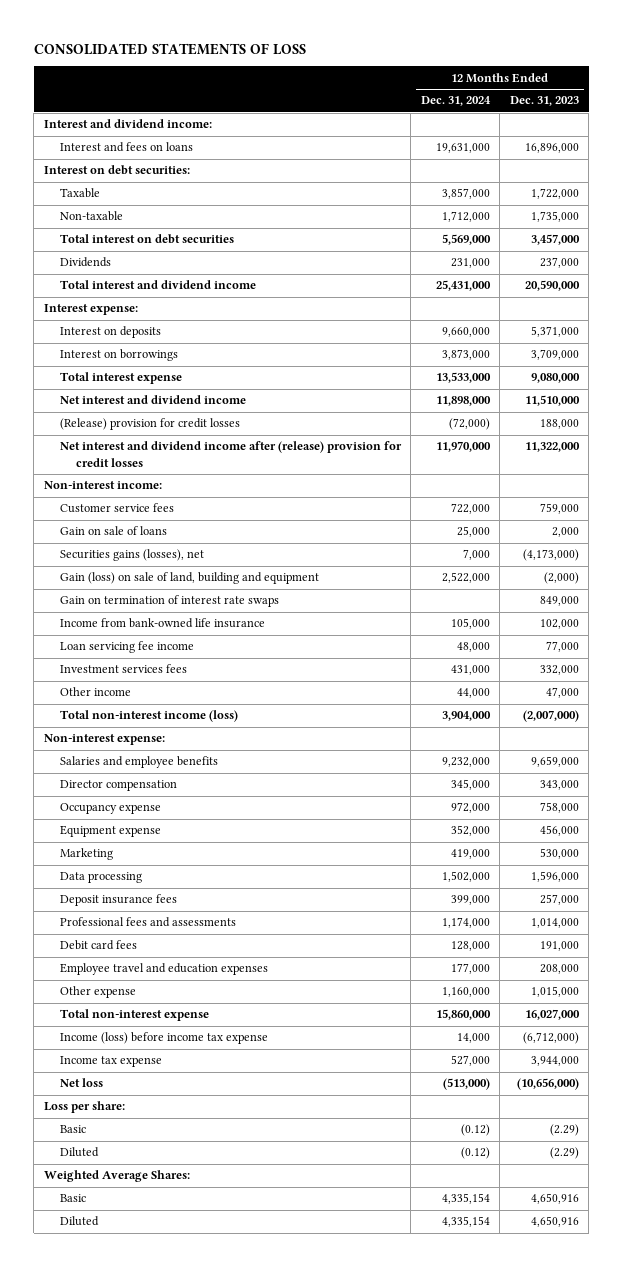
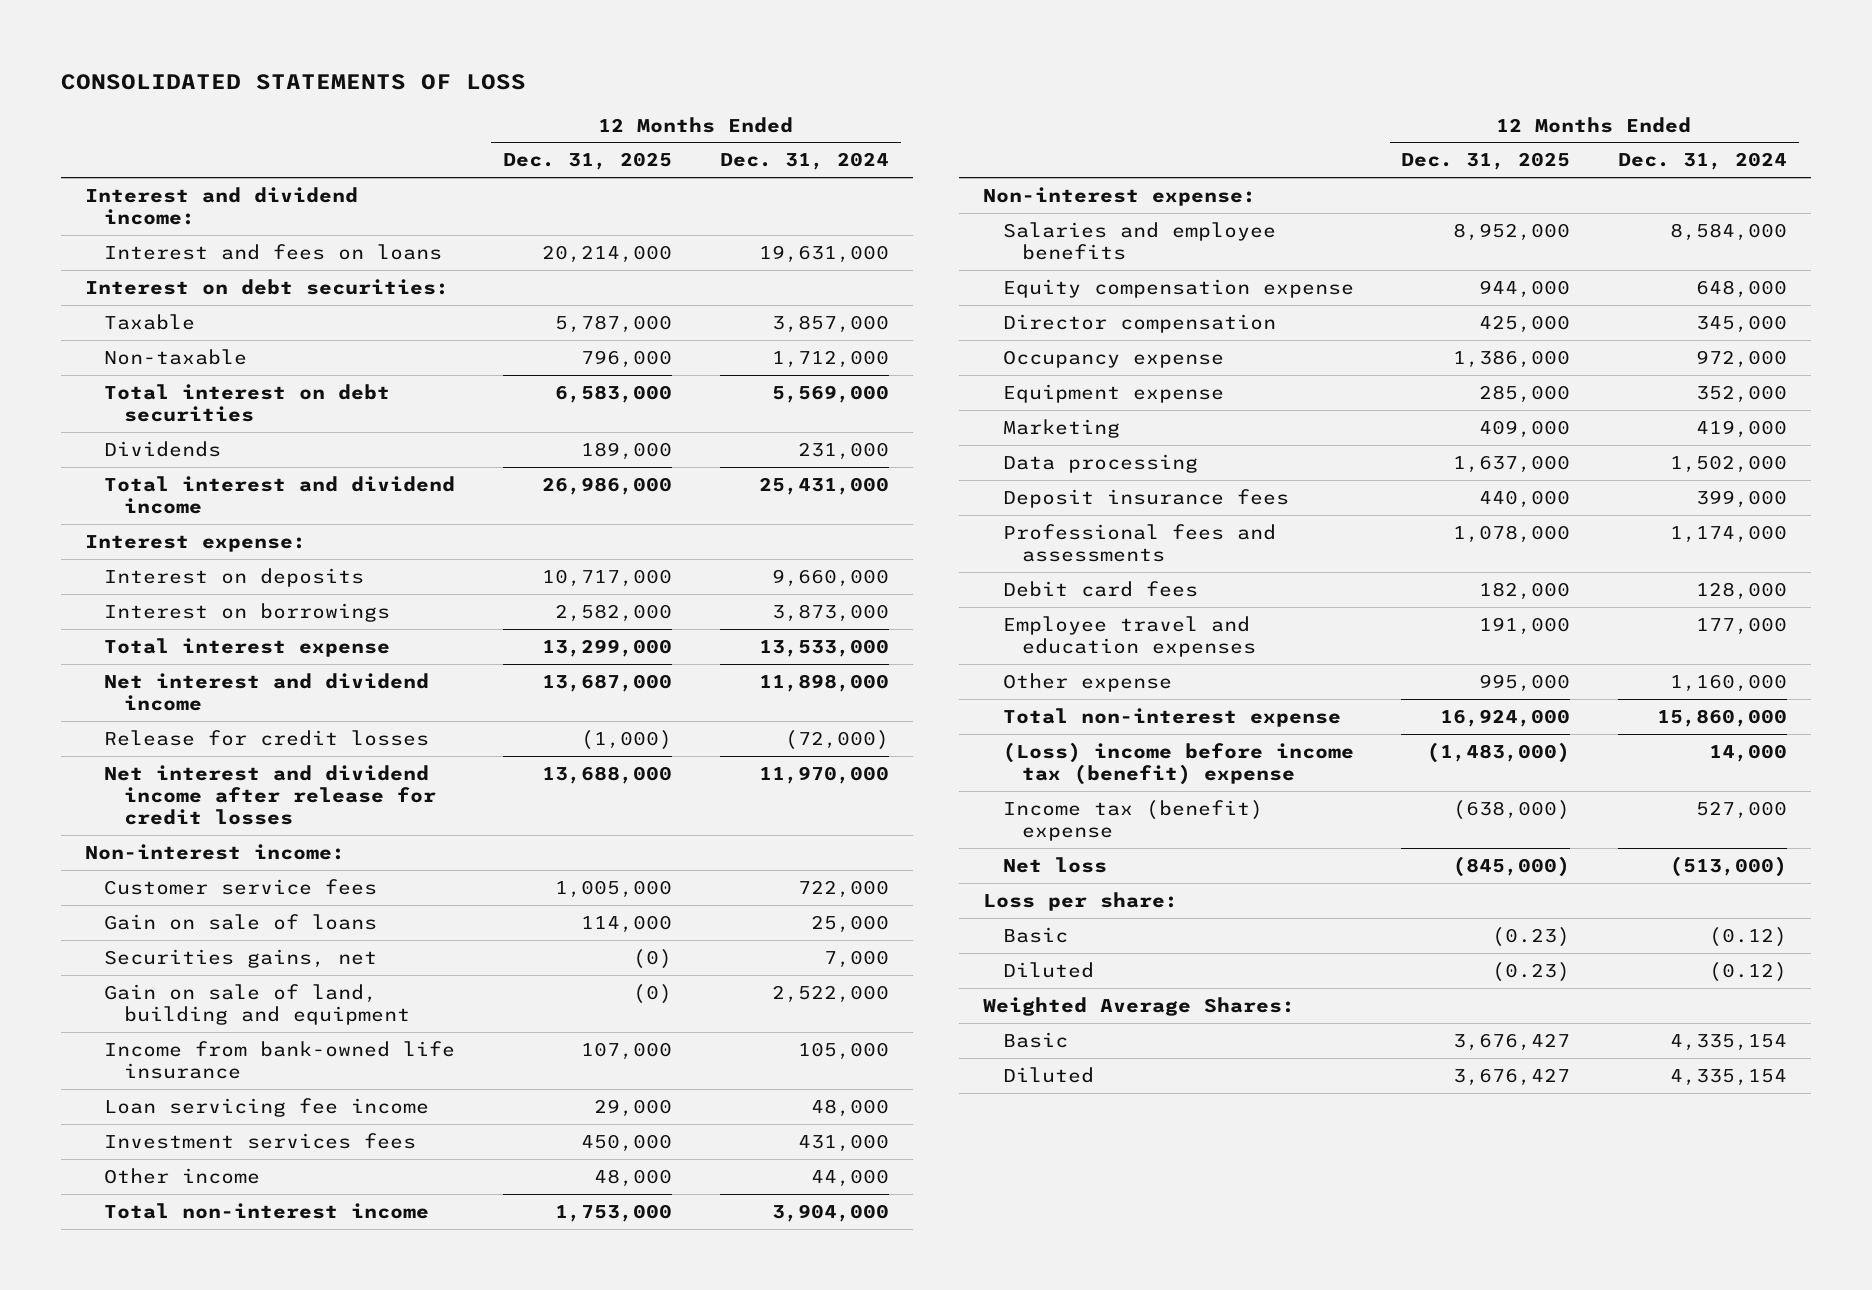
[509,96,579,107] Dec. 31, 2023 -> none
none -> [503,152,673,171] Dec. 31, 2025
[59,418,240,431] (Release) provision for credit losses -> [104,729,430,746] Release for credit losses
[59,441,402,467] Net interest and dividend income after (release) provision for credit losses -> [104,764,436,826] Net interest and dividend income after release for credit losses
[59,595,279,608] Gain on termination of interest rate swaps -> none
[59,549,204,562] Securities gains (losses), net -> [104,948,378,968] Securities gains, net
[59,572,319,585] Gain (loss) on sale of land, building and equipment -> [104,983,410,1026] Gain on sale of land, building and equipment
[59,710,238,723] Total non-interest income (loss) -> [104,1202,430,1219] Total non-interest income
[441,757,490,768] 9,232,000 -> [1670,222,1788,241] 8,584,000
none -> [1002,278,1354,298] Equity compensation expense
[59,1032,268,1045] Income (loss) before income tax expense -> [1002,741,1354,786] (Loss) income before income tax (benefit) expense
[59,1056,162,1068] Income tax expense -> [1002,799,1263,842] Income tax (benefit) expense

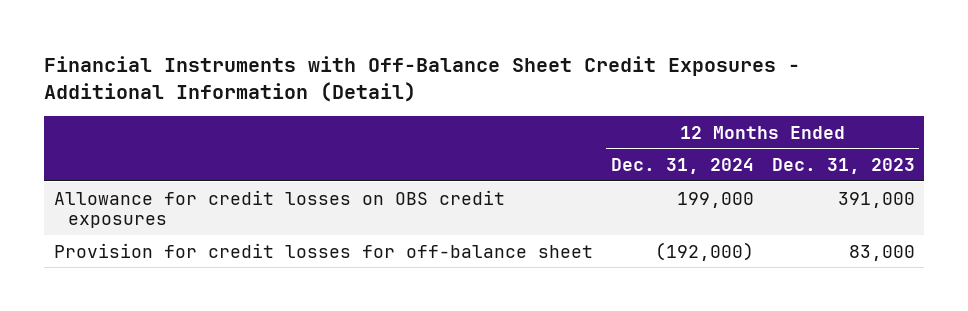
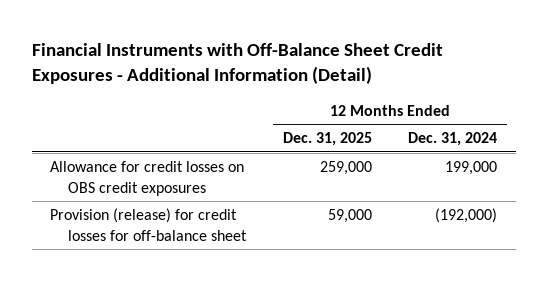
[771,158,915,175] Dec. 31, 2023 -> none
none -> [282,132,372,147] Dec. 31, 2025
[53,242,593,258] Provision for credit losses for off-balance sheet -> [49,207,247,241] Provision (release) for credit losses for off-balance sheet

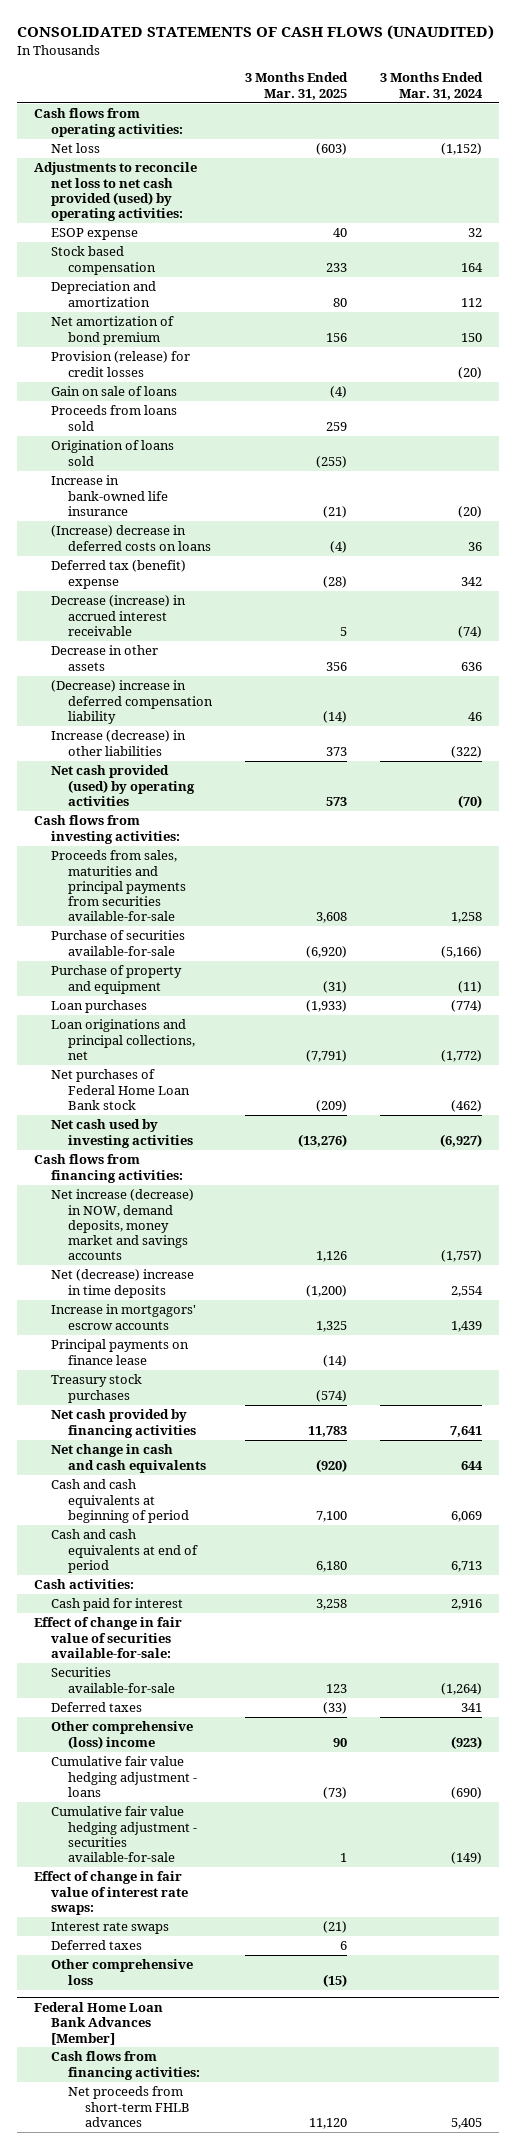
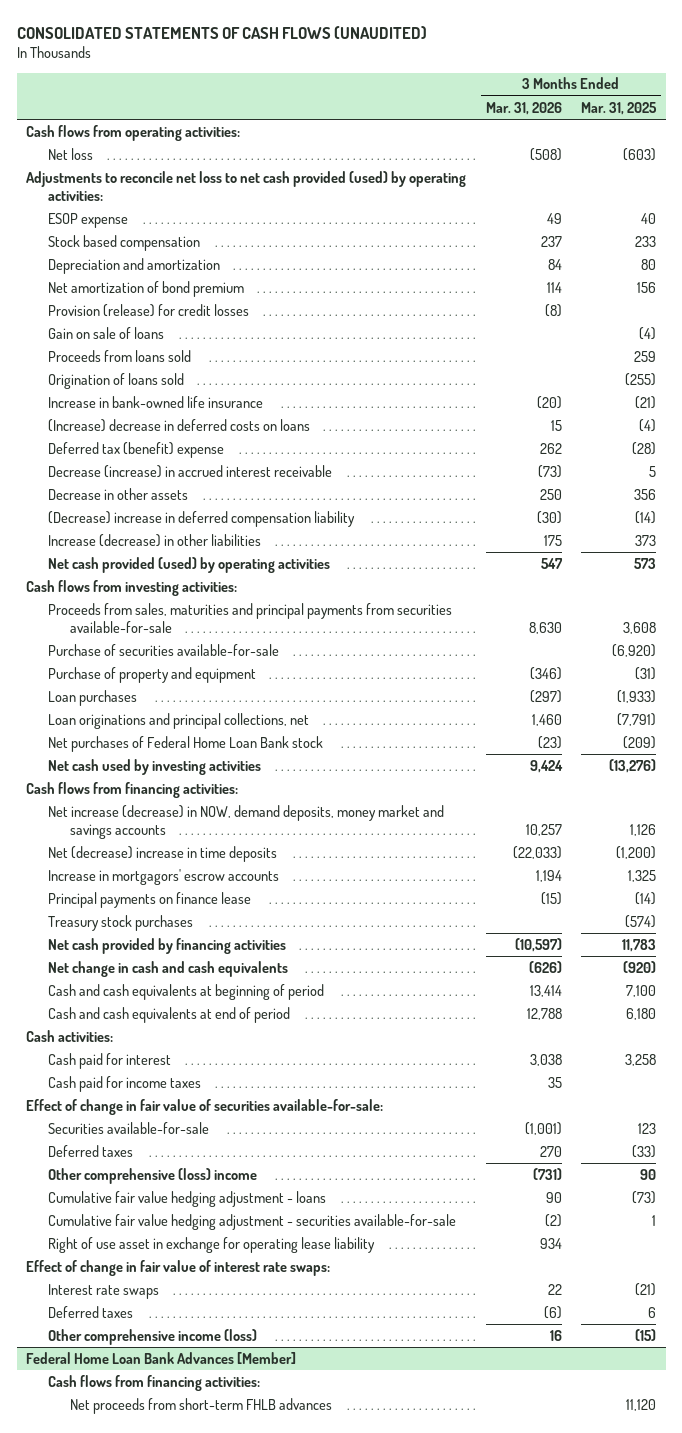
[380,72,484,100] 3 Months Ended Mar. 31, 2024 -> none
none -> [485,101,562,115] Mar. 31, 2026
none -> [48,1075,202,1092] Cash paid for income taxes
none -> [48,1236,376,1253] Right of use asset in exchange for operating lease liability
[50,1959,193,1985] Other comprehensive loss -> [48,1328,258,1345] Other comprehensive income (loss)

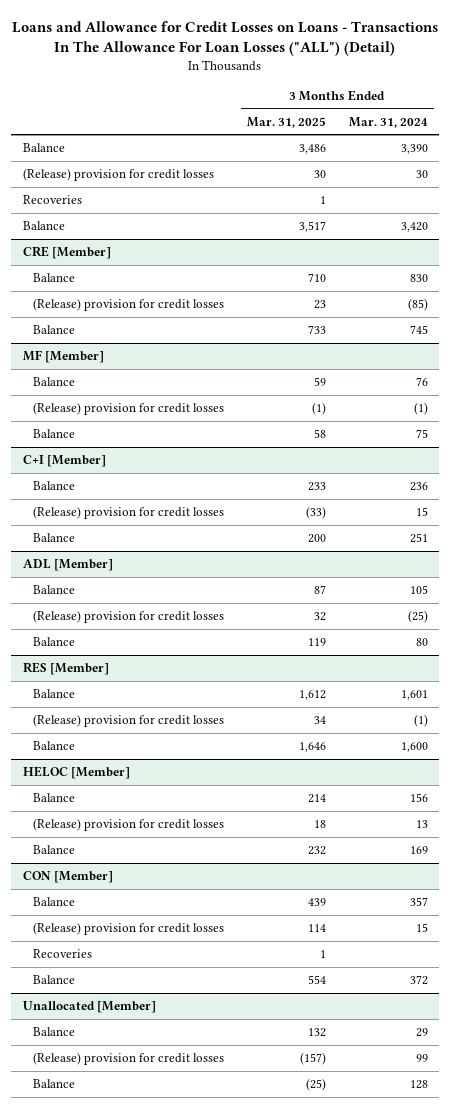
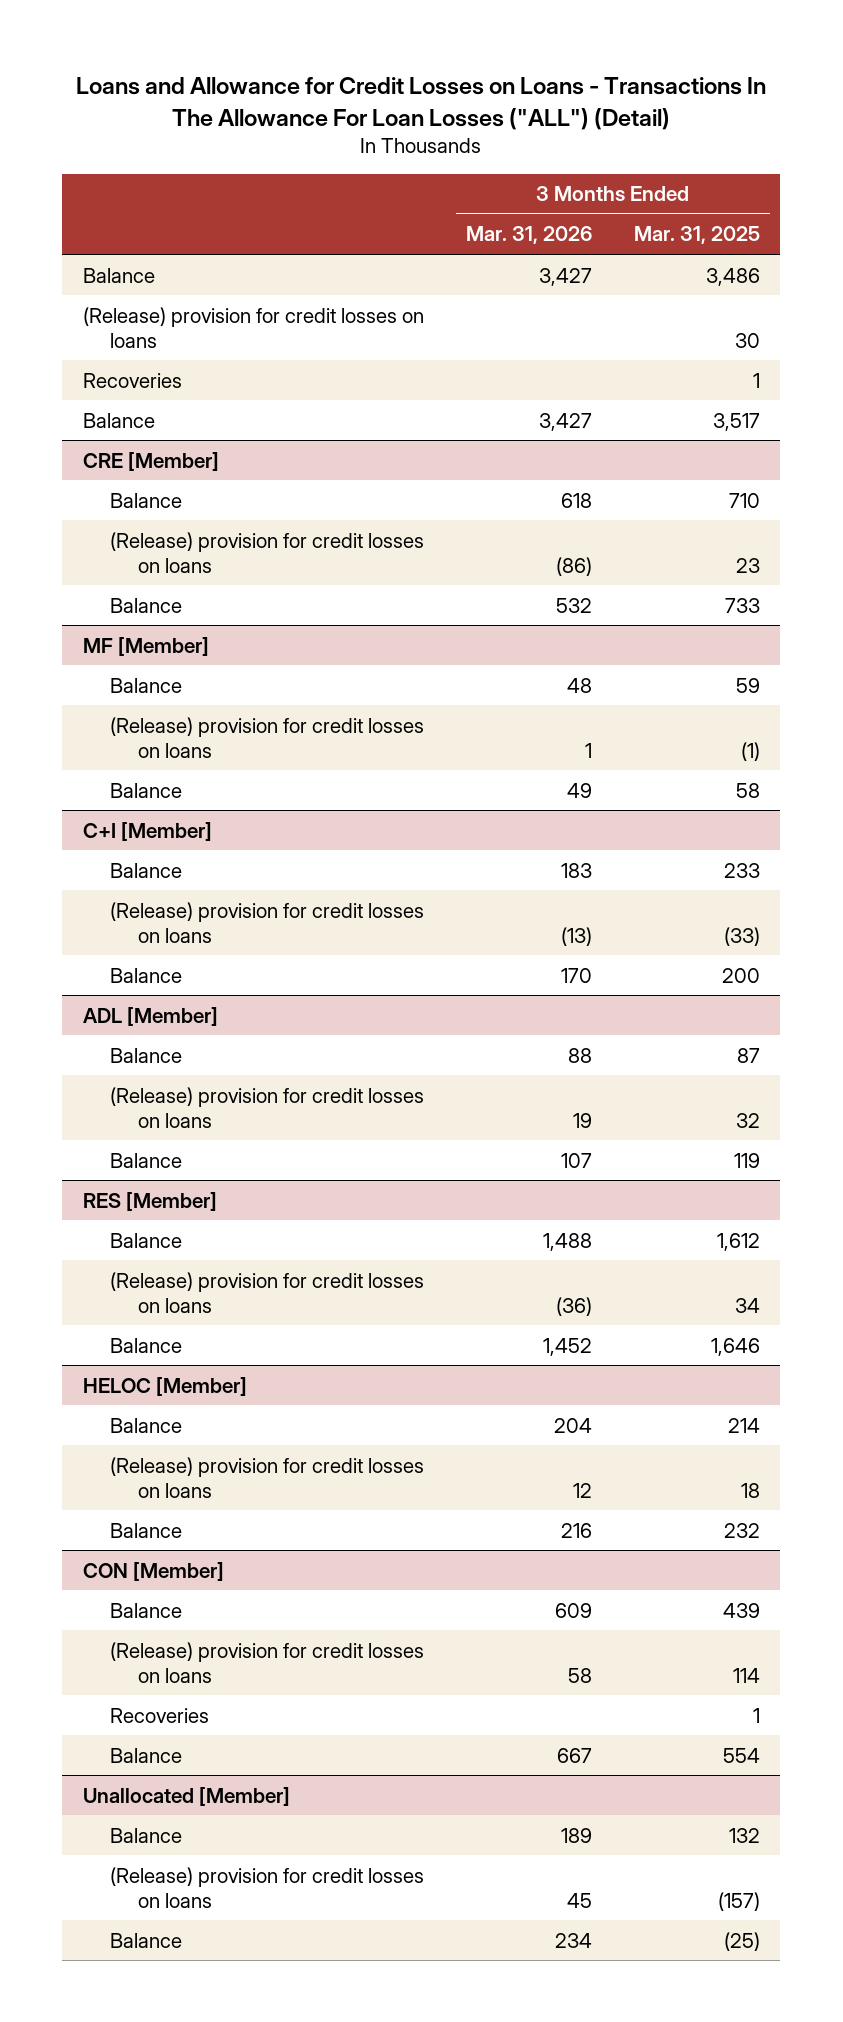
[348,116,428,128] Mar. 31, 2024 -> none
none -> [465,226,592,245] Mar. 31, 2026
[22,168,214,182] (Release) provision for credit losses -> [82,306,424,348] (Release) provision for credit losses on loans
[32,298,224,312] (Release) provision for credit losses -> [110,531,425,573] (Release) provision for credit losses on loans
[32,402,224,416] (Release) provision for credit losses -> [110,716,425,758] (Release) provision for credit losses on loans
[32,506,224,520] (Release) provision for credit losses -> [110,901,425,943] (Release) provision for credit losses on loans
[32,610,224,624] (Release) provision for credit losses -> [110,1086,425,1128] (Release) provision for credit losses on loans
[32,714,224,728] (Release) provision for credit losses -> [110,1271,425,1313] (Release) provision for credit losses on loans
[32,818,224,832] (Release) provision for credit losses -> [110,1456,425,1498] (Release) provision for credit losses on loans
[32,922,224,936] (Release) provision for credit losses -> [110,1641,425,1683] (Release) provision for credit losses on loans
[32,1052,224,1066] (Release) provision for credit losses -> [110,1866,425,1908] (Release) provision for credit losses on loans

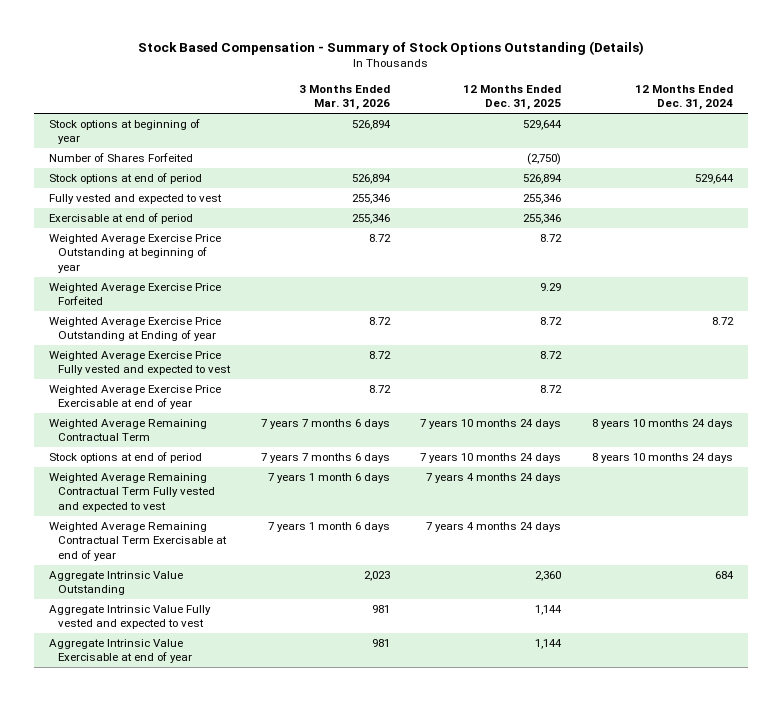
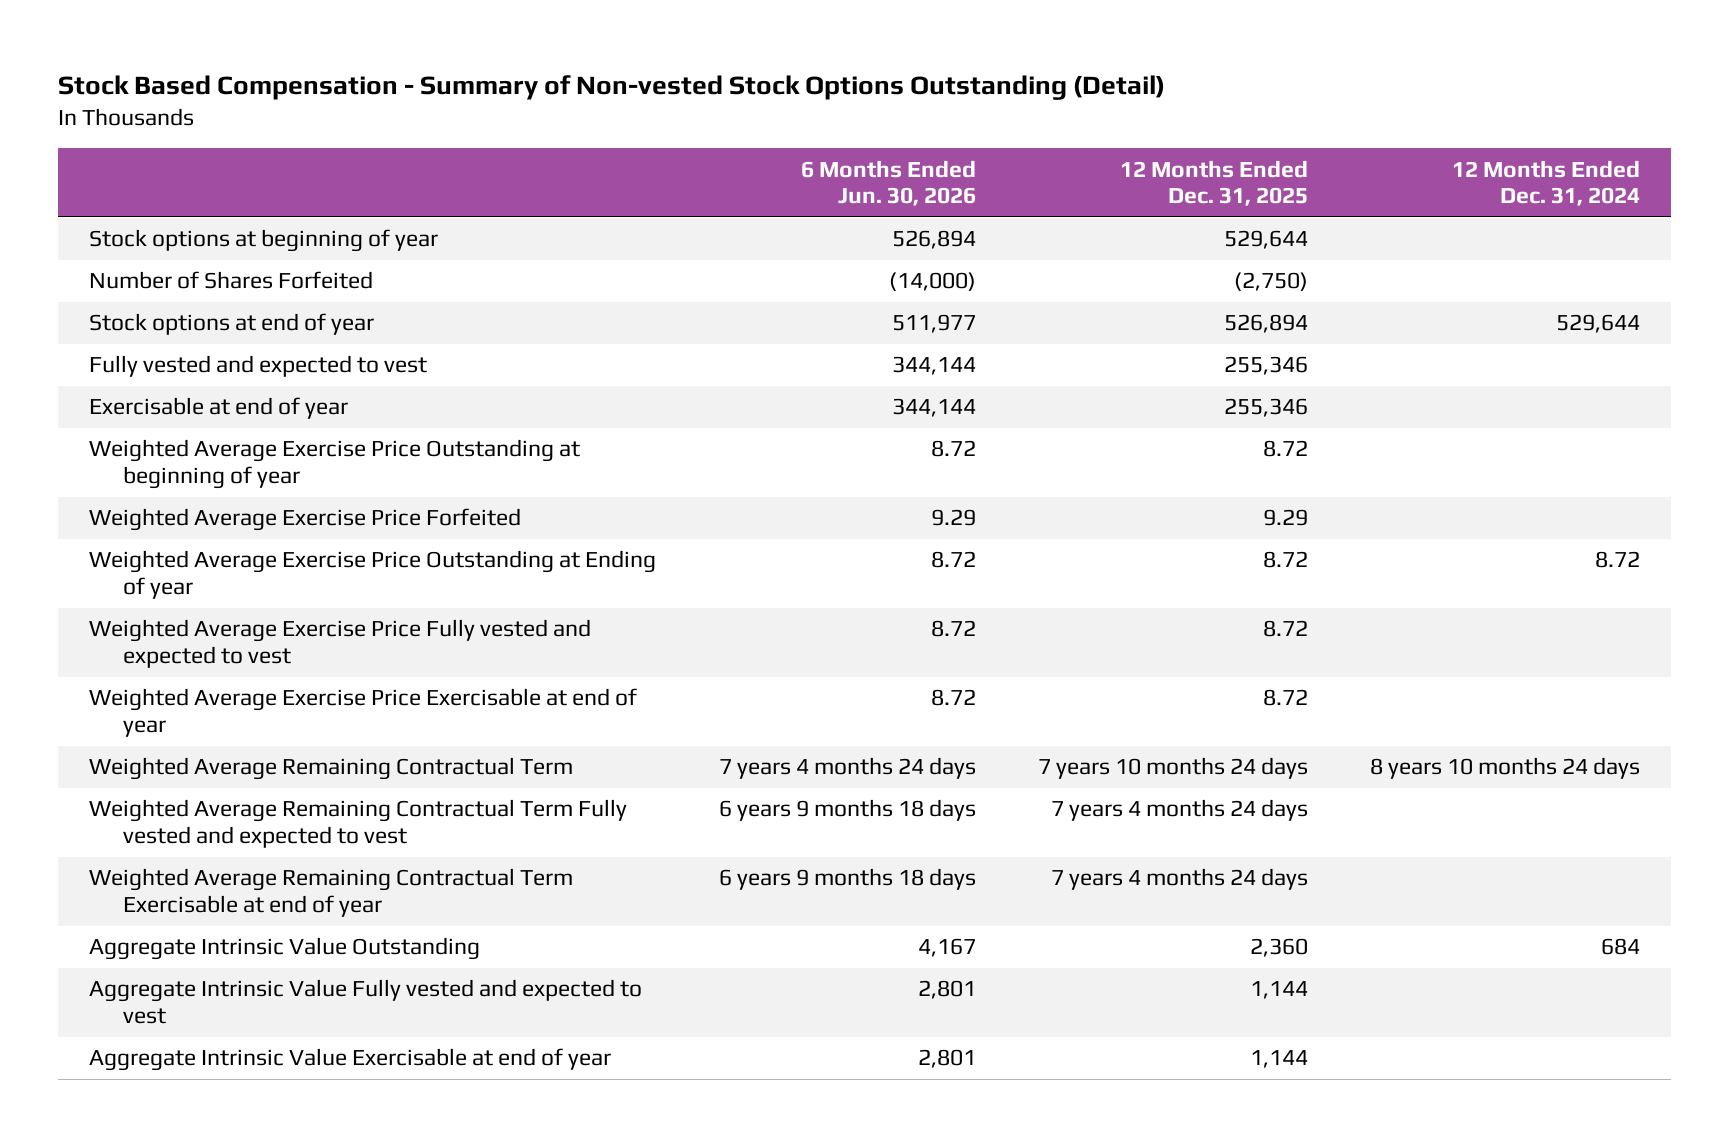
[138,40,645,55] Stock Based Compensation - Summary of Stock Options Outstanding (Details) -> [58,75,1166,101] Stock Based Compensation - Summary of Non-vested Stock Options Outstanding (Detail)
[298,85,390,111] 3 Months Ended Mar. 31, 2026 -> none
none -> [800,159,976,207] 6 Months Ended Jun. 30, 2026
[48,173,202,185] Stock options at end of period -> [89,313,375,336] Stock options at end of year
[48,213,193,225] Exercisable at end of period -> [89,397,349,420] Exercisable at end of year
[48,452,202,464] Stock options at end of period -> none

